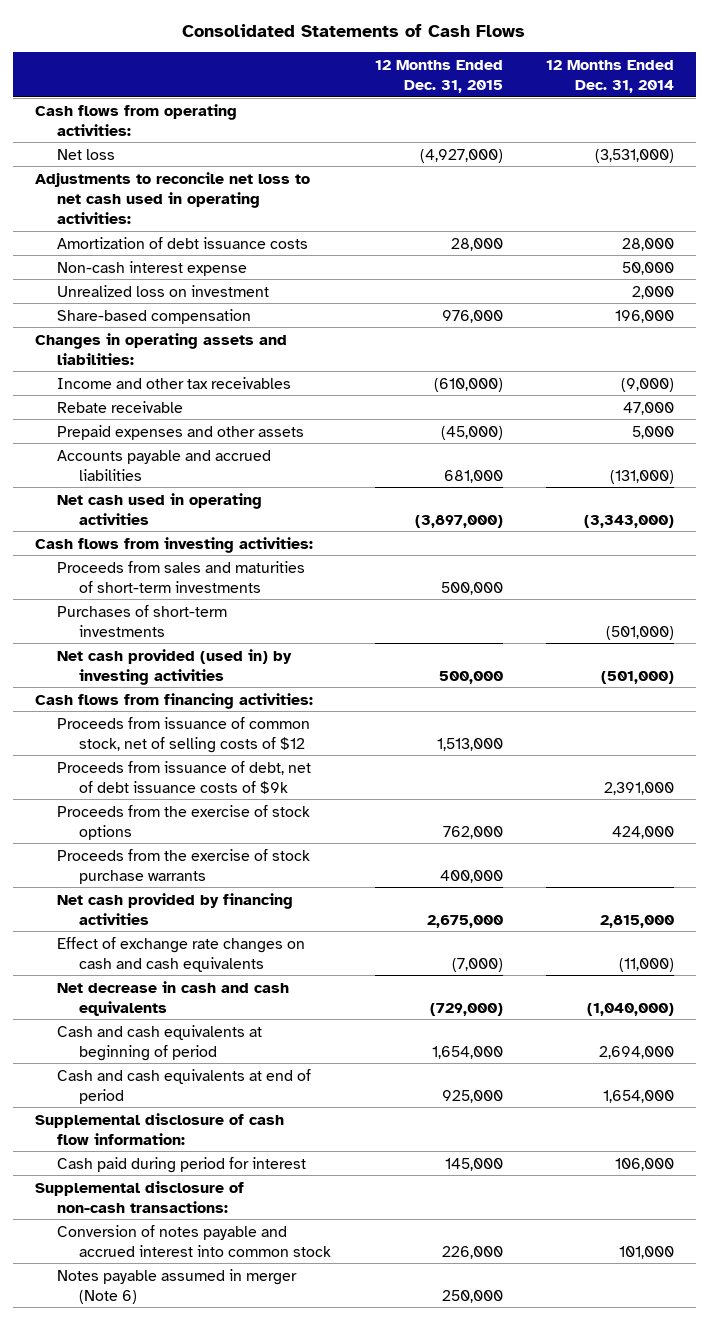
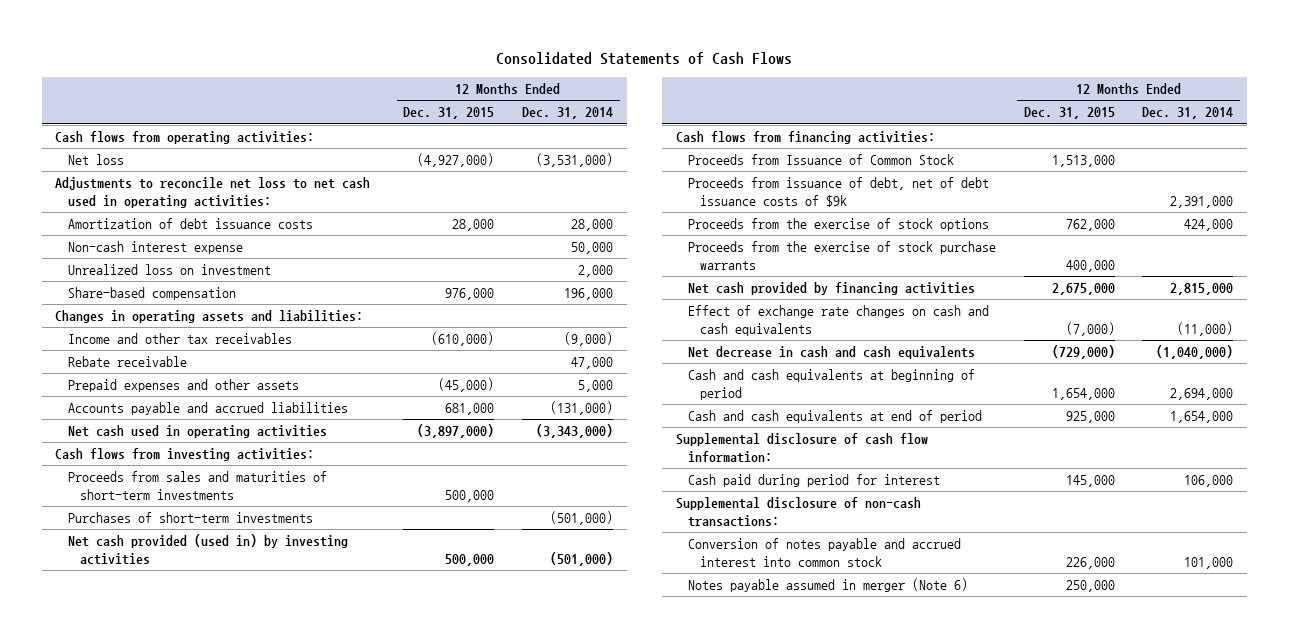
[56,716,310,753] Proceeds from issuance of common stock, net of selling costs of $12 -> [687,154,954,166] Proceeds from Issuance of Common Stock

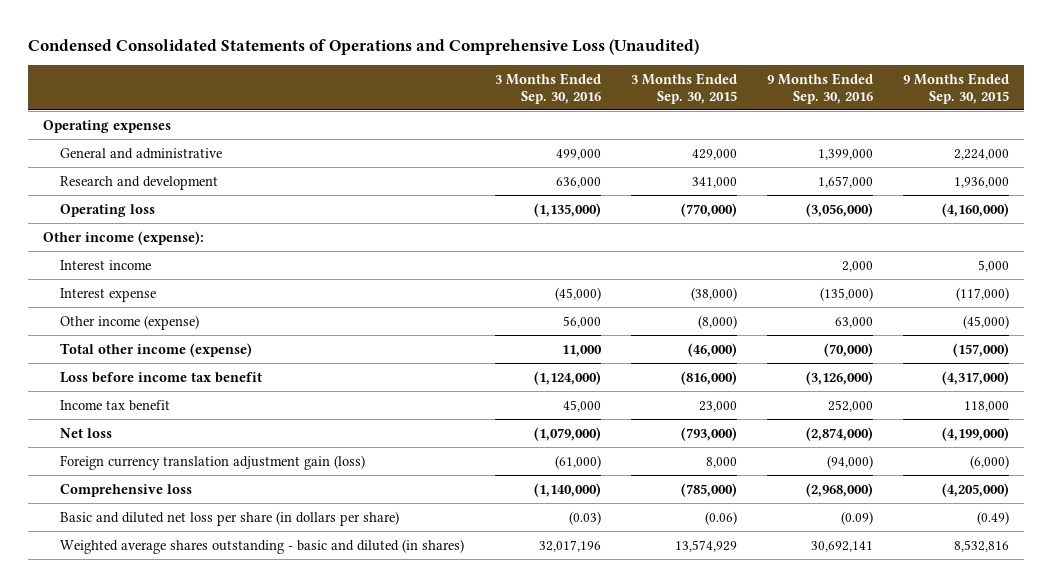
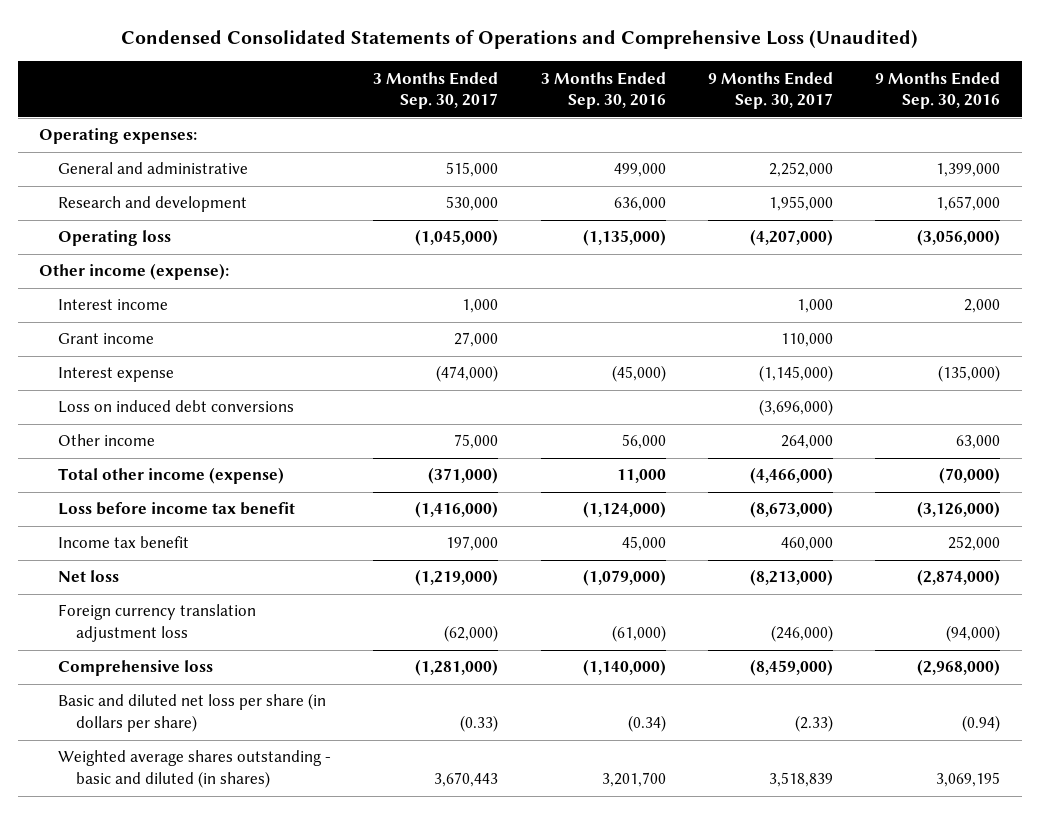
[630,72,737,104] 3 Months Ended Sep. 30, 2015 -> none
[903,72,1010,104] 9 Months Ended Sep. 30, 2015 -> none
none -> [373,71,499,110] 3 Months Ended Sep. 30, 2017
none -> [707,71,833,110] 9 Months Ended Sep. 30, 2017
[43,119,172,133] Operating expenses -> [39,128,198,145] Operating expenses:
none -> [57,333,154,345] Grant income
none -> [57,400,294,414] Loss on induced debt conversions
[60,314,200,330] Other income (expense) -> [57,434,155,447] Other income
[60,454,366,470] Foreign currency translation adjustment gain (loss) -> [57,604,256,643] Foreign currency translation adjustment loss
[568,510,601,525] (0.03) -> [627,715,666,733] (0.34)
[840,510,873,525] (0.09) -> [962,715,1001,733] (0.94)
[538,539,601,552] 32,017,196 -> [601,772,666,788] 3,201,700
[810,540,873,552] 30,692,141 -> [936,772,1001,788] 3,069,195

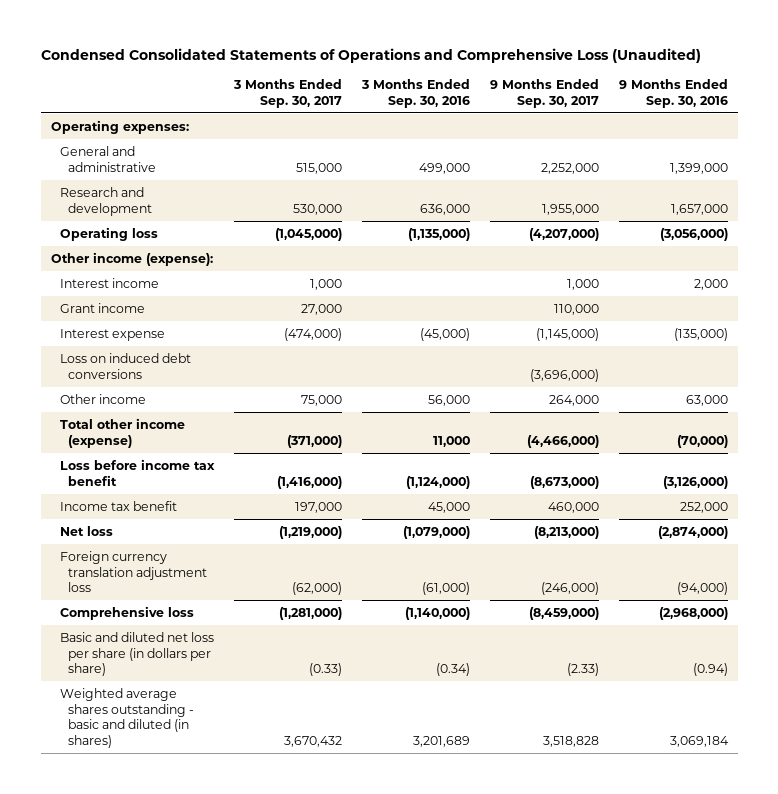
[434,772,499,788] 3,670,443 -> [283,735,342,747] 3,670,432
[601,772,666,788] 3,201,700 -> [412,735,470,747] 3,201,689
[768,772,833,788] 3,518,839 -> [542,735,599,747] 3,518,828
[936,772,1001,788] 3,069,195 -> [669,735,729,747] 3,069,184

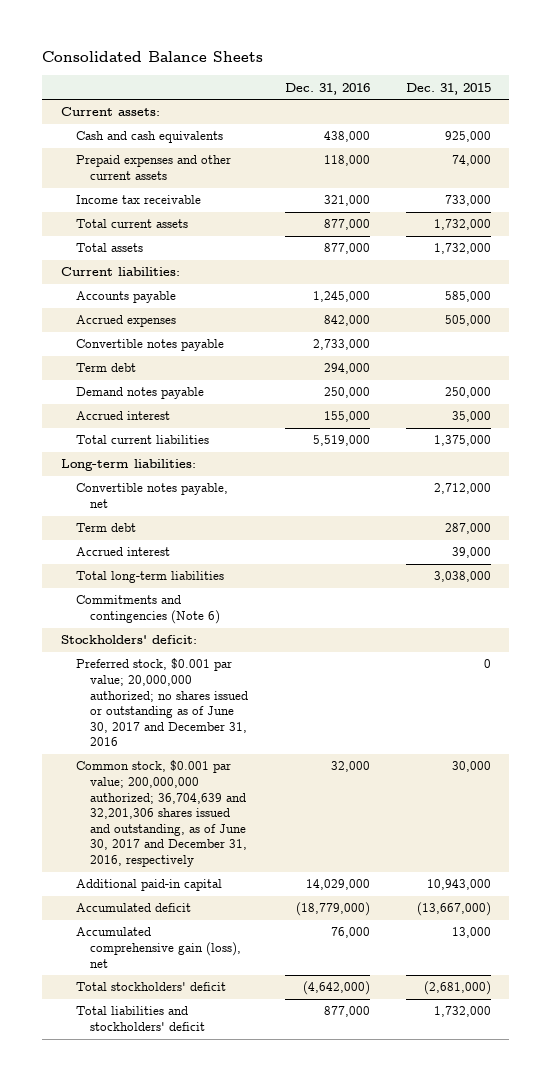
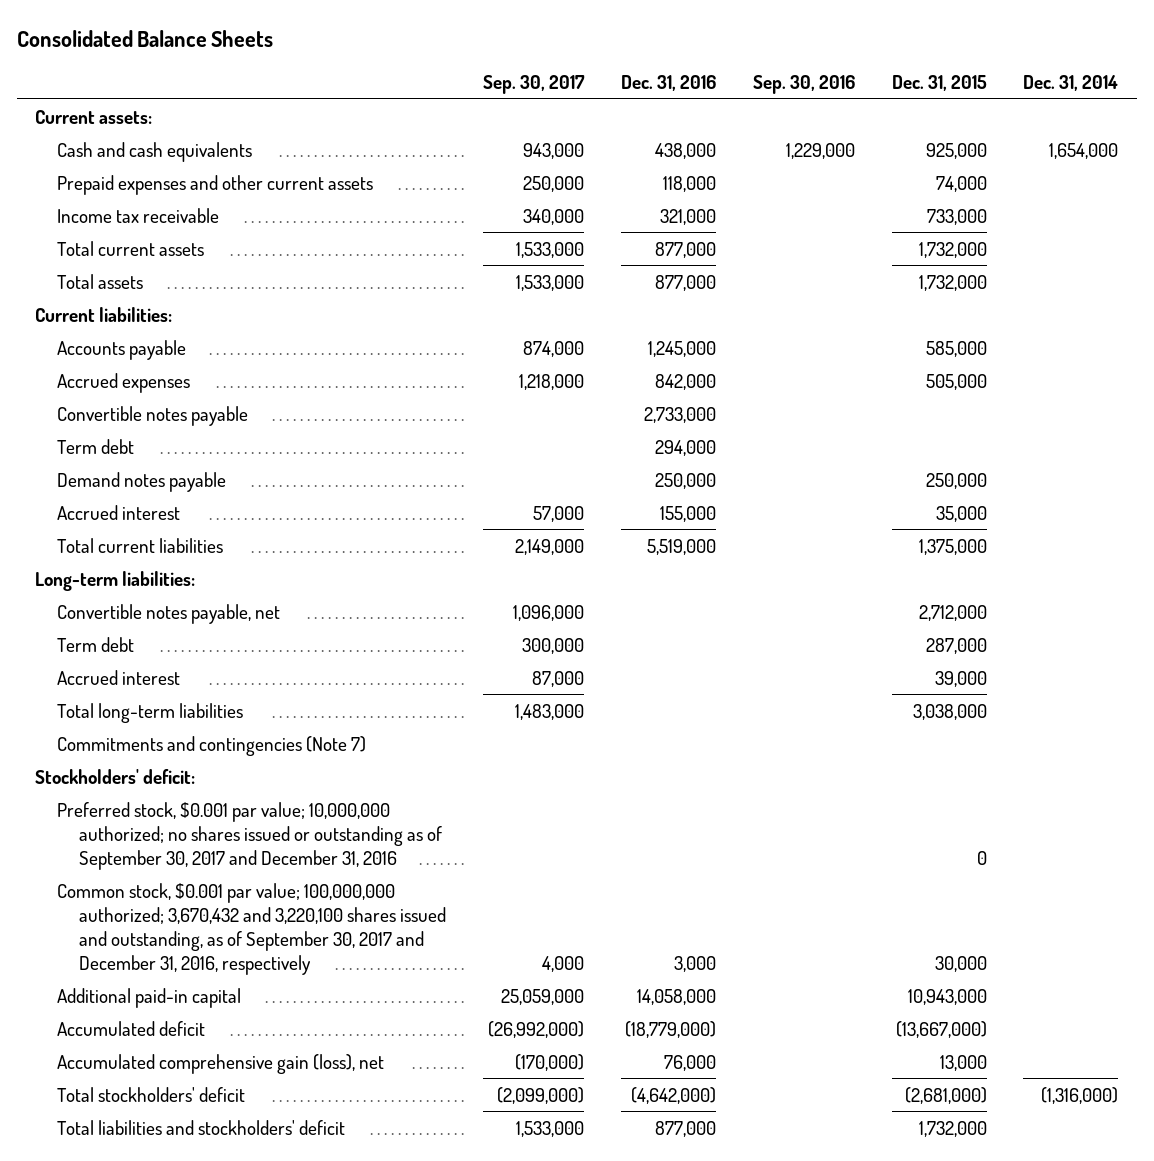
none -> [482,75,585,95] Sep. 30, 2017
none -> [752,75,855,95] Sep. 30, 2016
none -> [1023,75,1119,92] Dec. 31, 2014
[75,595,221,625] Commitments and contingencies (Note 6) -> [57,735,367,756] Commitments and contingencies (Note 7)
[75,658,249,747] Preferred stock, $0.001 par value; 20,000,000 authorized; no shares issued or outstanding as of June 30, 2017 and December 31, 2016 -> [57,801,442,870] Preferred stock, $0.001 par value; 10,000,000 authorized; no shares issued or outstanding as of September 30, 2017 and December 31, 2016
[75,760,248,868] Common stock, $0.001 par value; 200,000,000 authorized; 36,704,639 and 32,201,306 shares issued and outstanding, as of June 30, 2017 and December 31, 2016, respectively -> [57,882,446,975] Common stock, $0.001 par value; 100,000,000 authorized; 3,670,432 and 3,220,100 shares issued and outstanding, as of September 30, 2017 and December 31, 2016, respectively
[330,761,370,773] 32,000 -> [673,955,716,972] 3,000
[305,879,370,891] 14,029,000 -> [636,988,716,1005] 14,058,000

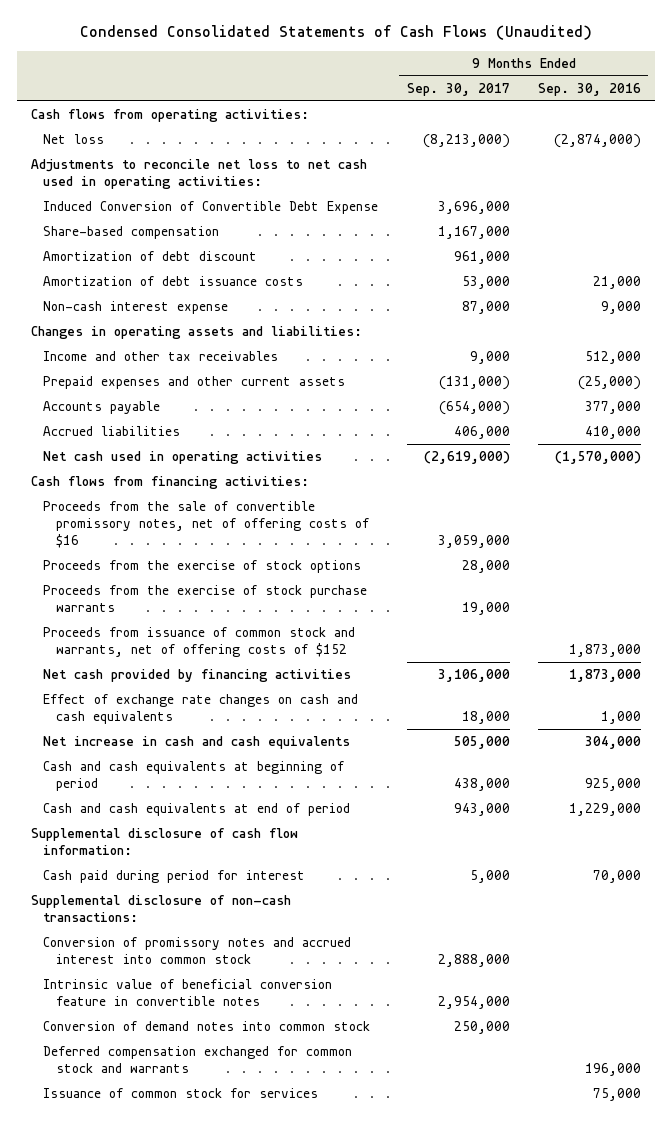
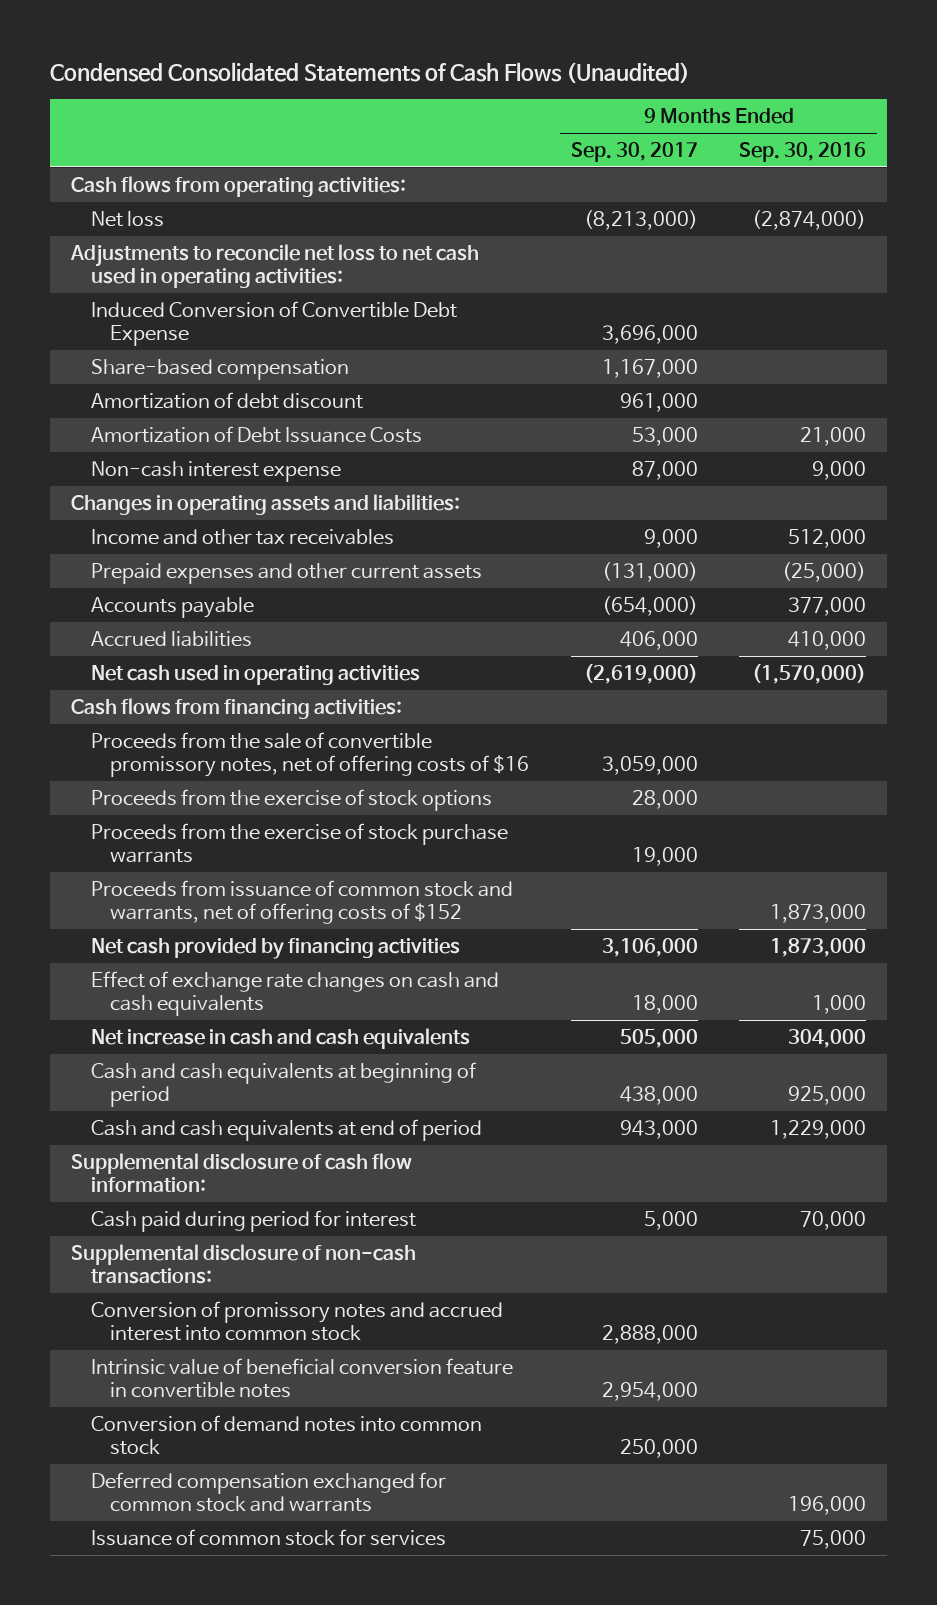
[43,276,304,287] Amortization of debt issuance costs -> [90,425,422,443] Amortization of Debt Issuance Costs

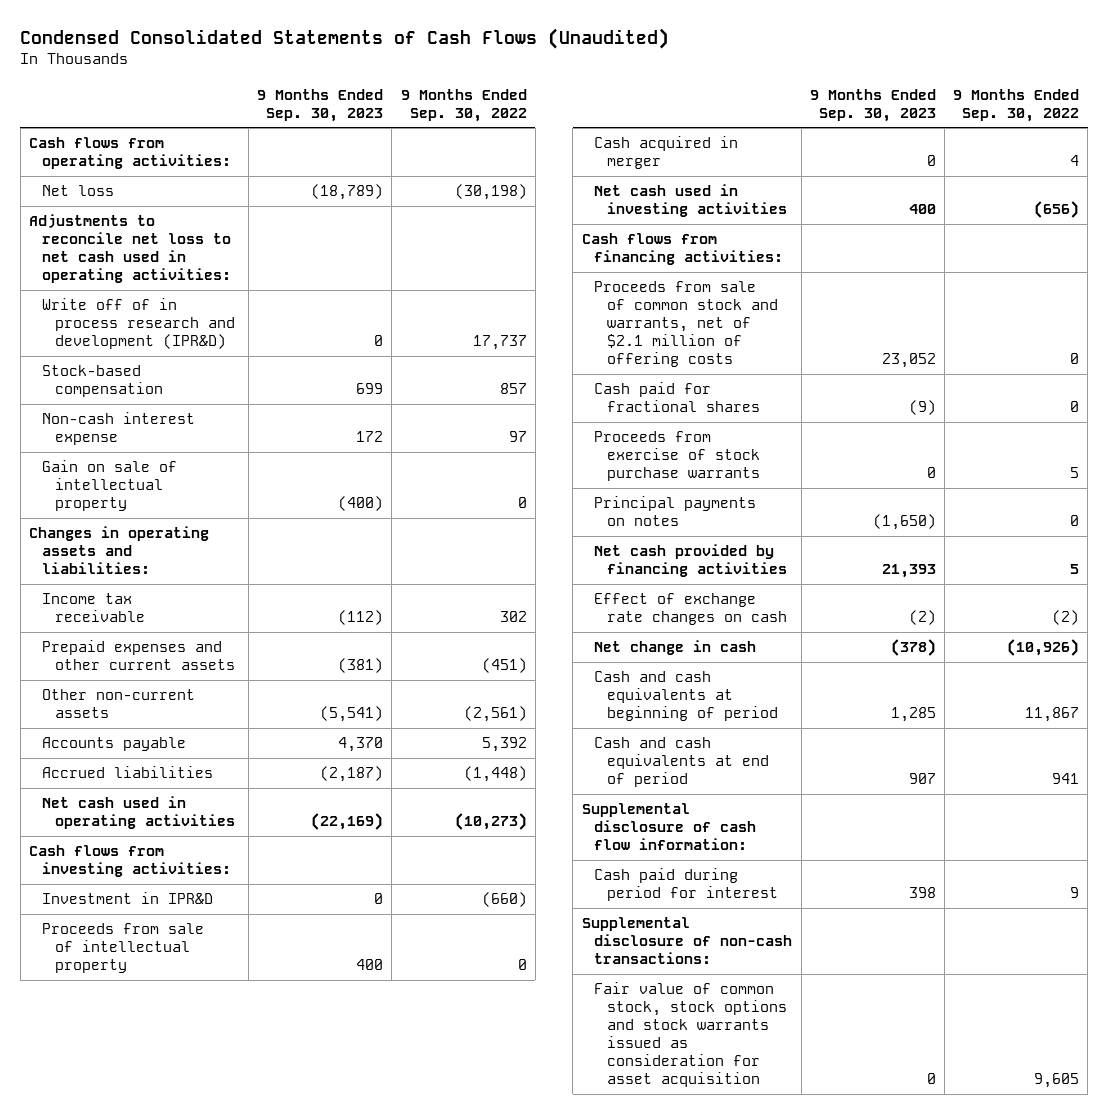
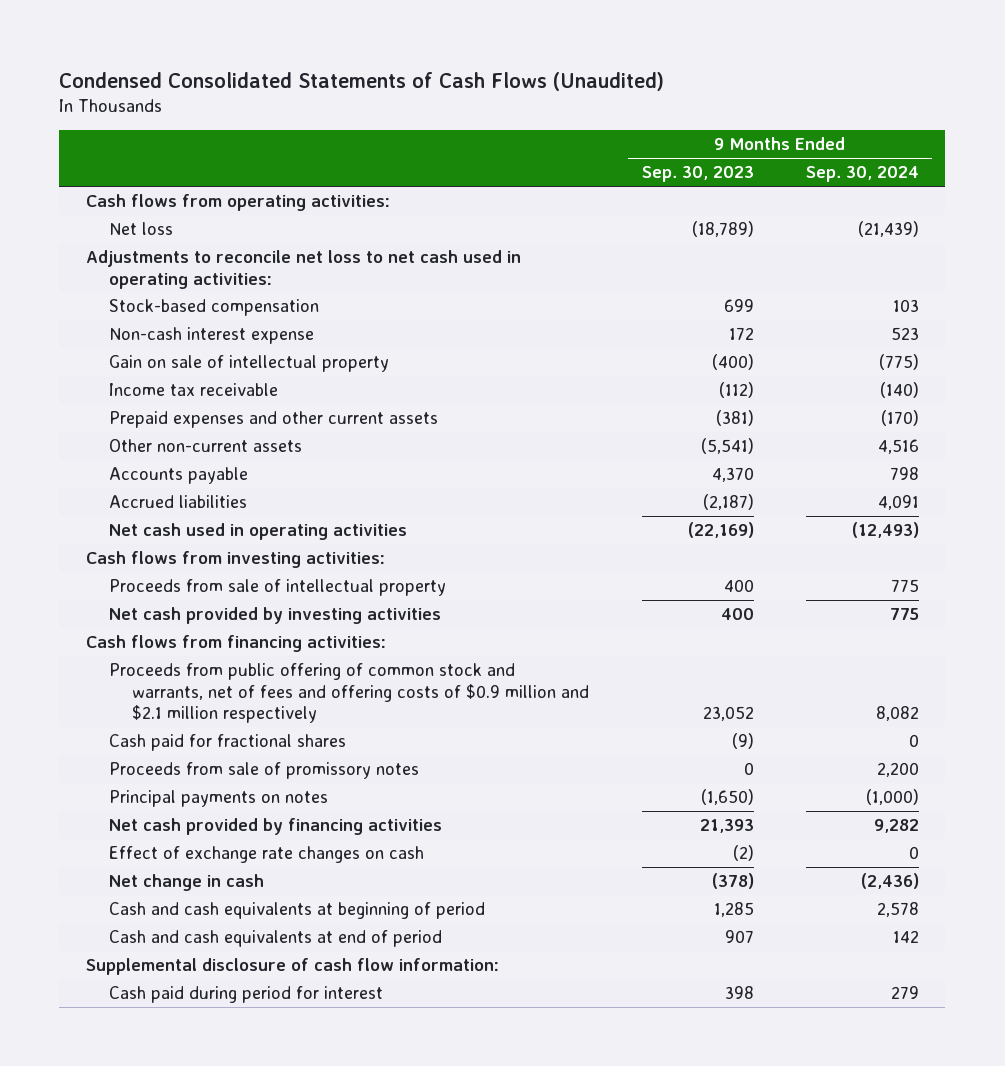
[400,88,527,122] 9 Months Ended Sep. 30, 2022 -> none
none -> [806,166,920,183] Sep. 30, 2024
[41,298,235,350] Write off of in process research and development (IPR&D) -> none
[29,526,210,575] Changes in operating assets and liabilities: -> none
[41,892,213,905] Investment in IPR&D -> none
[594,136,739,170] Cash acquired in merger -> none
[594,184,788,218] Net cash used in investing activities -> [108,607,441,625] Net cash provided by investing activities
[594,281,779,368] Proceeds from sale of common stock and warrants, net of $2.1 million of offering costs -> [108,663,589,723] Proceeds from public offering of common stock and warrants, net of fees and offering costs of $0.9 million and $2.1 million respectively
[594,431,761,482] Proceeds from exercise of stock purchase warrants -> none
none -> [108,762,419,780] Proceeds from sale of promissory notes
[581,917,793,965] Supplemental disclosure of non-cash transactions: -> none
[594,982,788,1088] Fair value of common stock, stock options and stock warrants issued as consideration for asset acquisition -> none

